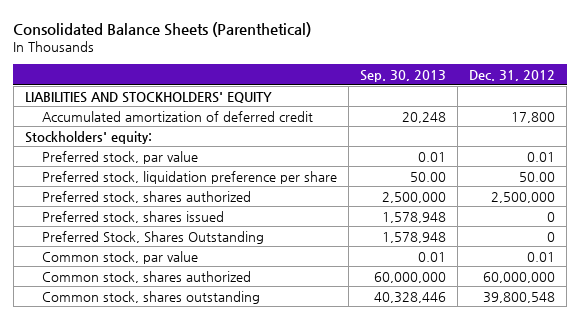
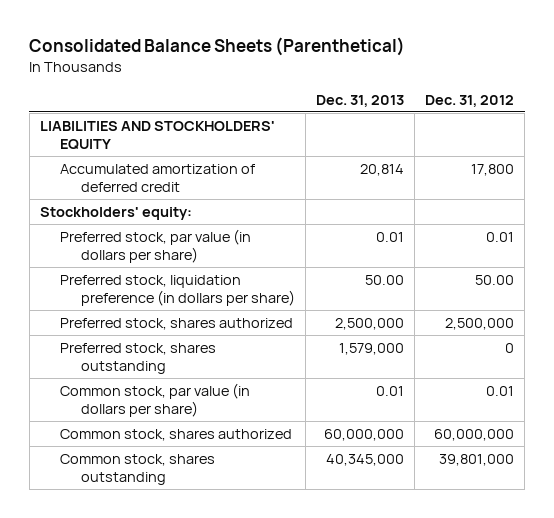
[360,70,447,83] Sep. 30, 2013 -> none
none -> [315,94,404,107] Dec. 31, 2013
[42,150,199,164] Preferred stock, par value -> [60,228,252,264] Preferred stock, par value (in dollars per share)
[42,170,338,184] Preferred stock, liquidation preference per share -> [60,274,295,307] Preferred stock, liquidation preference (in dollars per share)
[42,210,225,223] Preferred stock, shares issued -> none
[42,230,265,244] Preferred Stock, Shares Outstanding -> [60,342,217,375] Preferred stock, shares outstanding
[42,250,199,264] Common stock, par value -> [60,382,251,418] Common stock, par value (in dollars per share)
[483,291,556,303] 39,800,548 -> [439,453,515,466] 39,801,000

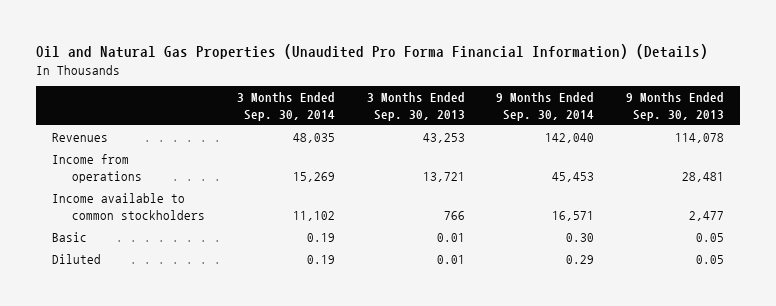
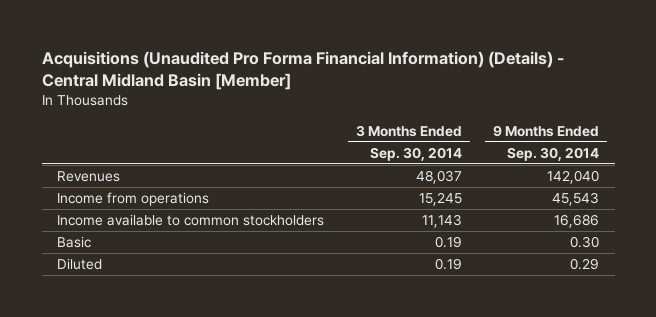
[36,44,709,60] Oil and Natural Gas Properties (Unaudited Pro Forma Financial Information) (Details) -> [41,50,564,90] Acquisitions (Unaudited Pro Forma Financial Information) (Details) - Central Midland Basin [Member]
[366,92,465,121] 3 Months Ended Sep. 30, 2013 -> none
[626,92,725,121] 9 Months Ended Sep. 30, 2013 -> none
[292,133,335,144] 48,035 -> [415,170,462,185] 48,037
[292,171,335,182] 15,269 -> [418,192,462,207] 15,245
[552,171,595,182] 45,453 -> [552,192,600,207] 45,543
[292,210,335,221] 11,102 -> [421,214,462,229] 11,143
[552,210,595,221] 16,571 -> [554,214,600,229] 16,686

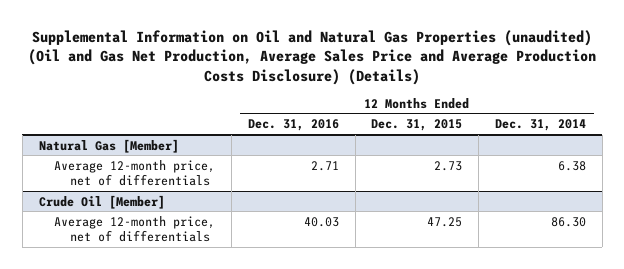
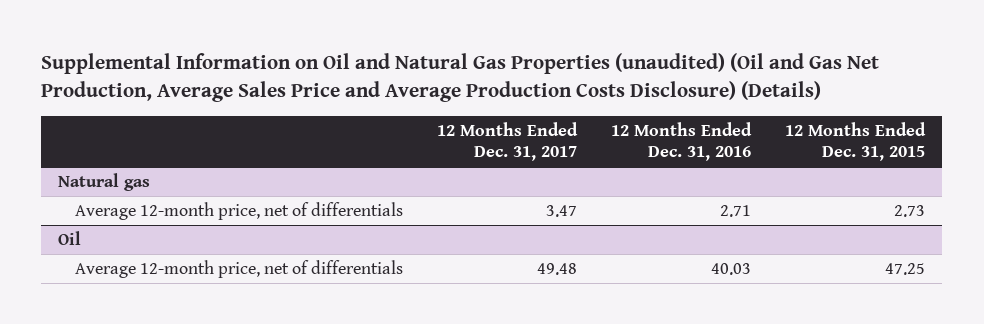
[494,119,586,132] Dec. 31, 2014 -> none
none -> [437,121,579,162] 12 Months Ended Dec. 31, 2017
[38,138,179,153] Natural Gas [Member] -> [58,173,151,192] Natural gas
[38,194,165,209] Crude Oil [Member] -> [58,231,82,246] Oil

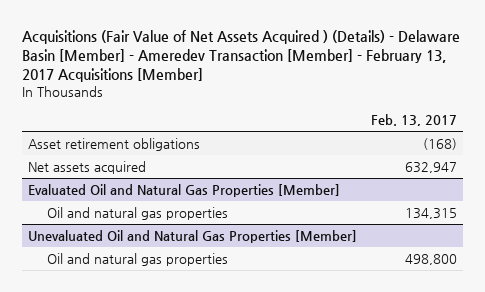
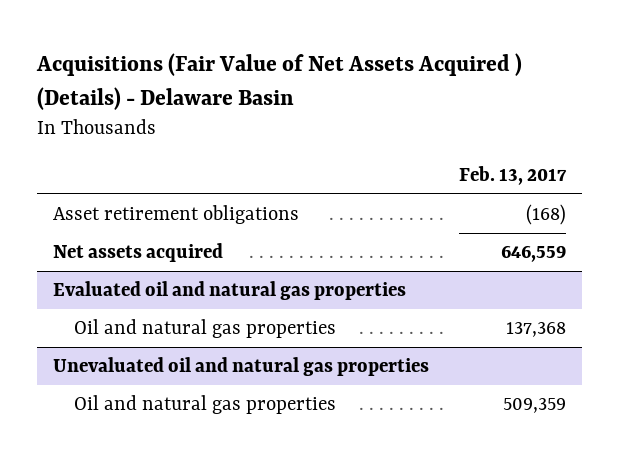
[21,29,460,83] Acquisitions (Fair Value of Net Assets Acquired ) (Details) - Delaware Basin [Member] - Ameredev Transaction [Member] - February 13, 2017 Acquisitions [Member] -> [36,53,523,111] Acquisitions (Fair Value of Net Assets Acquired ) (Details) - Delaware Basin
[404,161,457,173] 632,947 -> [501,245,567,263] 646,559
[28,183,341,197] Evaluated Oil and Natural Gas Properties [Member] -> [52,281,406,301] Evaluated oil and natural gas properties
[404,207,457,219] 134,315 -> [506,322,567,338] 137,368
[28,229,358,243] Unevaluated Oil and Natural Gas Properties [Member] -> [52,357,429,377] Unevaluated oil and natural gas properties
[404,253,457,265] 498,800 -> [503,398,567,414] 509,359

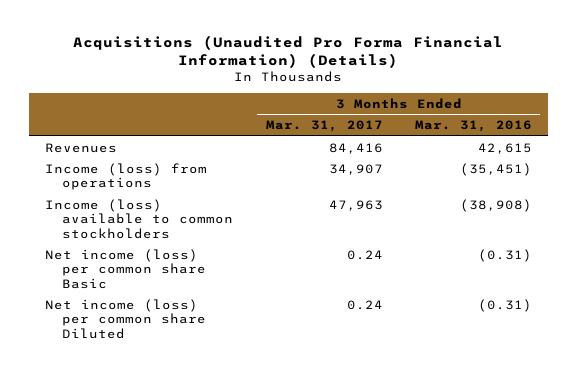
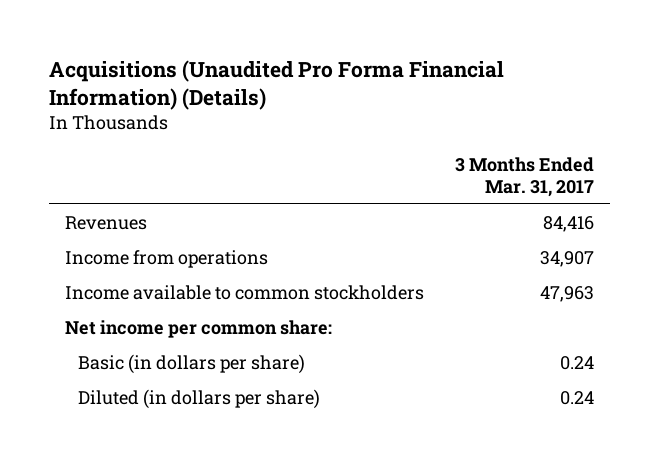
[415,120,533,133] Mar. 31, 2016 -> none
[44,162,207,191] Income (loss) from operations -> [64,249,268,268] Income from operations
[44,198,234,239] Income (loss) available to common stockholders -> [64,284,424,300] Income available to common stockholders
none -> [64,319,332,338] Net income per common share:
[44,248,207,289] Net income (loss) per common share Basic -> [78,353,306,374] Basic (in dollars per share)
[44,298,207,339] Net income (loss) per common share Diluted -> [78,388,321,409] Diluted (in dollars per share)

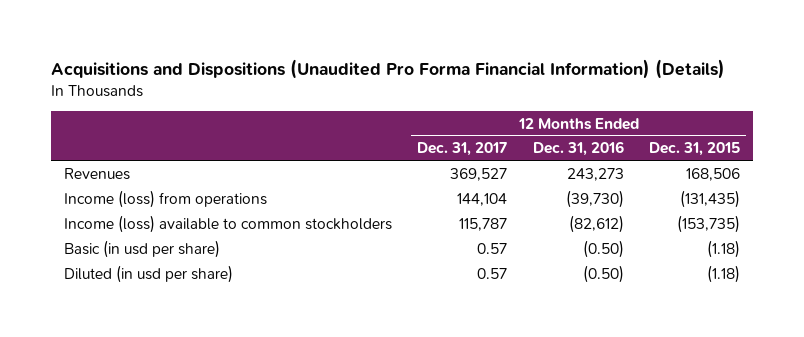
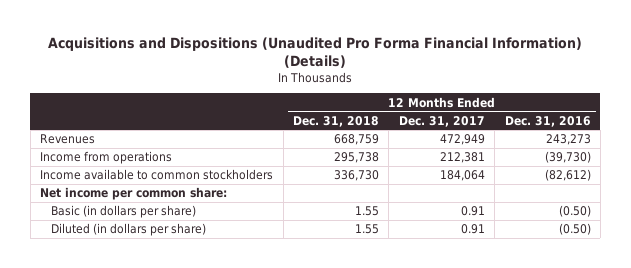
[648,142,740,157] Dec. 31, 2015 -> none
none -> [293,115,380,127] Dec. 31, 2018
[450,167,508,181] 369,527 -> [439,134,485,146] 472,949
[63,189,267,208] Income (loss) from operations -> [40,151,173,165] Income from operations
[457,192,508,206] 144,104 -> [439,152,485,164] 212,381
[63,214,392,233] Income (loss) available to common stockholders -> [40,169,274,181] Income available to common stockholders
[459,217,508,231] 115,787 -> [439,170,485,182] 184,064
none -> [40,187,228,201] Net income per common share:
[63,239,220,258] Basic (in usd per share) -> [50,205,196,219] Basic (in dollars per share)
[477,242,508,254] 0.57 -> [460,206,485,217] 0.91
[63,264,233,283] Diluted (in usd per share) -> [50,223,206,237] Diluted (in dollars per share)
[477,267,508,279] 0.57 -> [460,224,485,235] 0.91

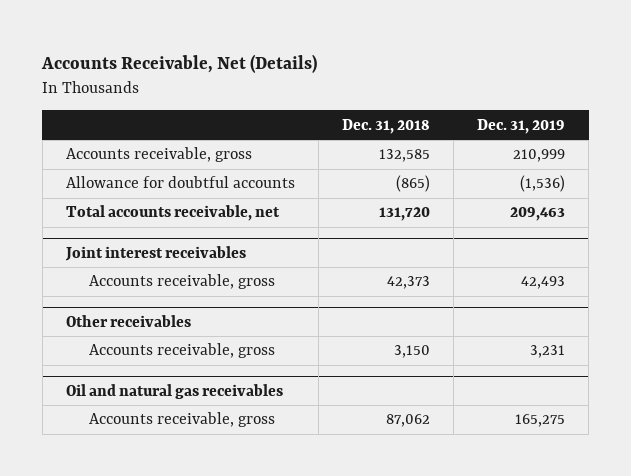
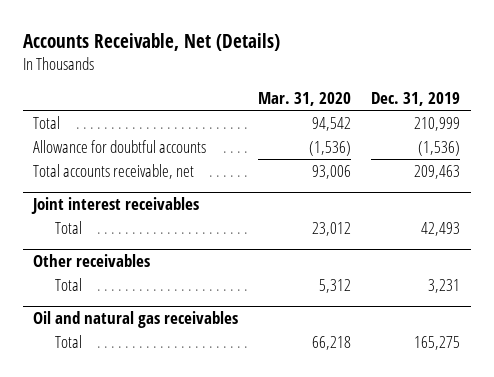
[342,118,431,134] Dec. 31, 2018 -> none
none -> [258,92,352,107] Mar. 31, 2020
[66,147,253,163] Accounts receivable, gross -> [33,115,61,129] Total
[88,274,275,290] Accounts receivable, gross -> [54,220,82,234] Total
[88,343,275,359] Accounts receivable, gross -> [54,277,82,291] Total
[88,412,275,428] Accounts receivable, gross -> [54,334,82,348] Total

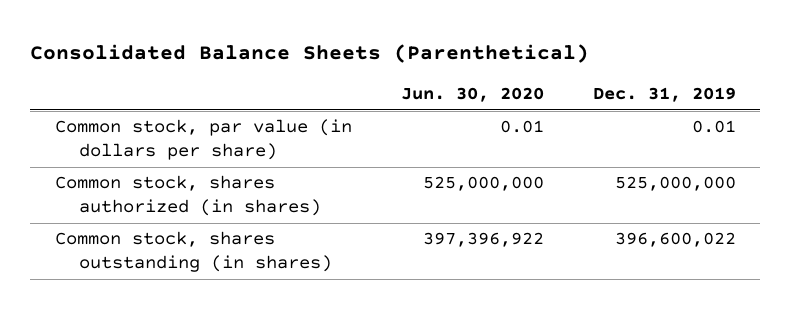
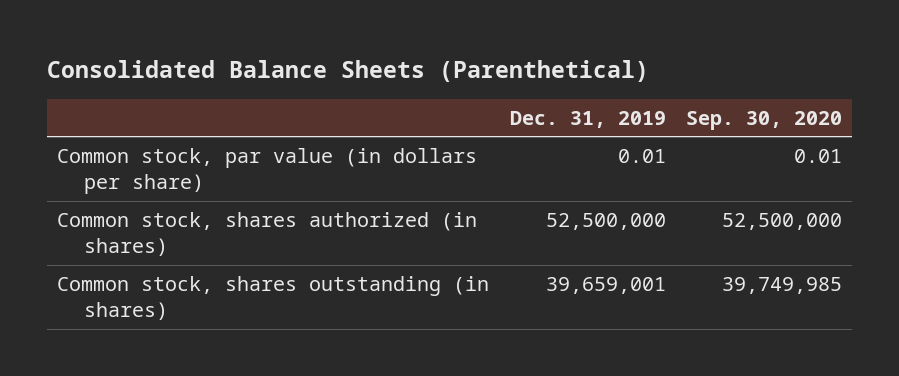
[400,87,544,103] Jun. 30, 2020 -> none
none -> [685,110,842,130] Sep. 30, 2020
[614,176,736,192] 525,000,000 -> [545,213,666,231] 52,500,000
[614,232,736,248] 396,600,022 -> [545,277,666,295] 39,659,001

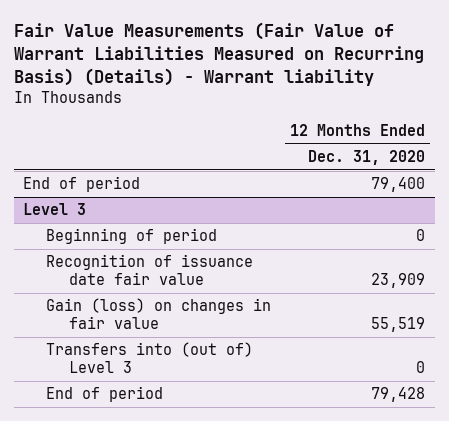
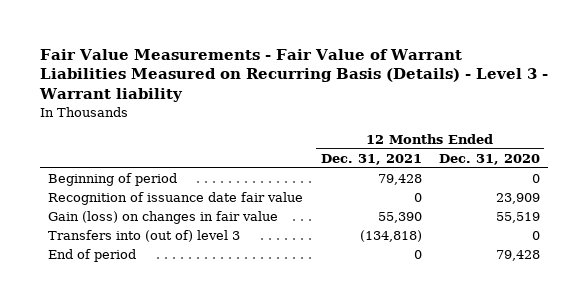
[13,21,424,87] Fair Value Measurements (Fair Value of Warrant Liabilities Measured on Recurring Basis) (Details) - Warrant liability -> [38,48,548,103] Fair Value Measurements - Fair Value of Warrant Liabilities Measured on Recurring Basis (Details) - Level 3 - Warrant liability
none -> [320,153,422,165] Dec. 31, 2021
[23,176,141,193] End of period -> none
[23,203,87,216] Level 3 -> none
[46,342,254,374] Transfers into (out of) Level 3 -> [48,230,241,243] Transfers into (out of) level 3

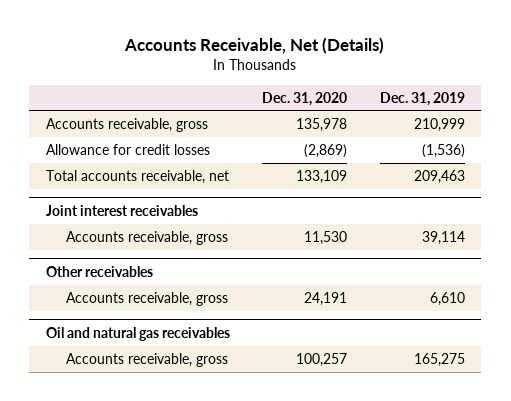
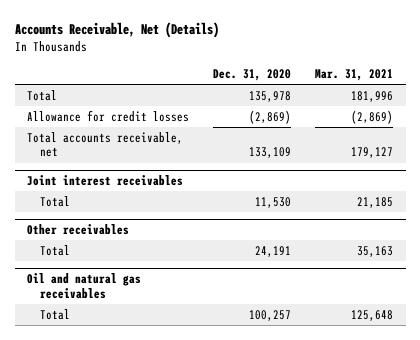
[379,91,465,106] Dec. 31, 2019 -> none
none -> [315,68,394,81] Mar. 31, 2021
[45,118,208,133] Accounts receivable, gross -> [26,89,57,101] Total
[66,231,229,246] Accounts receivable, gross -> [40,195,71,207] Total
[66,292,229,307] Accounts receivable, gross -> [40,244,71,256] Total
[66,353,229,368] Accounts receivable, gross -> [40,308,71,320] Total

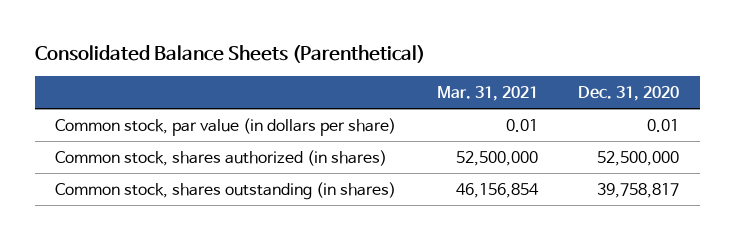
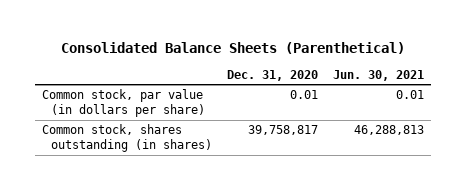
[436,85,538,101] Mar. 31, 2021 -> none
none -> [332,69,424,81] Jun. 30, 2021
[54,149,387,166] Common stock, shares authorized (in shares) -> none

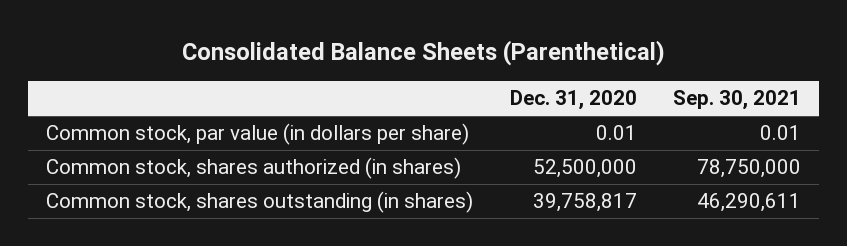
[332,69,424,81] Jun. 30, 2021 -> none
none -> [672,90,801,111] Sep. 30, 2021
none -> [46,157,462,180] Common stock, shares authorized (in shares)

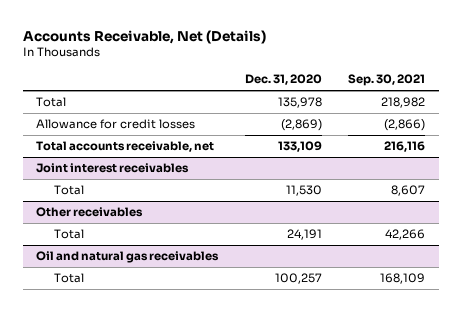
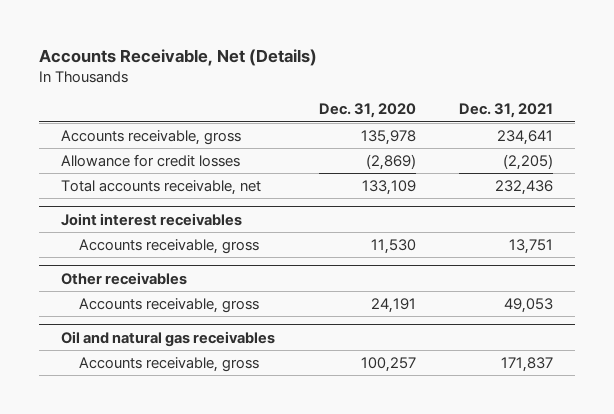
[348,74,426,87] Sep. 30, 2021 -> none
none -> [459,103,554,119] Dec. 31, 2021
[35,97,66,108] Total -> [60,129,241,145] Accounts receivable, gross
[53,185,84,196] Total -> [78,238,259,254] Accounts receivable, gross
[53,229,84,240] Total -> [78,297,259,313] Accounts receivable, gross
[53,273,84,284] Total -> [78,356,259,372] Accounts receivable, gross

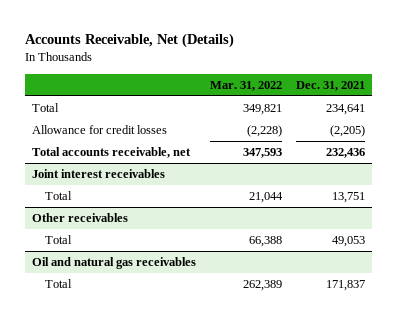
[318,103,416,119] Dec. 31, 2020 -> none
none -> [209,80,282,91] Mar. 31, 2022
[60,129,241,145] Accounts receivable, gross -> [31,103,59,113] Total
[78,238,259,254] Accounts receivable, gross -> [45,191,73,201] Total
[78,297,259,313] Accounts receivable, gross -> [45,235,73,245] Total
[78,356,259,372] Accounts receivable, gross -> [45,279,73,289] Total

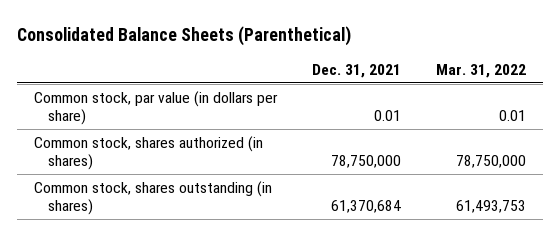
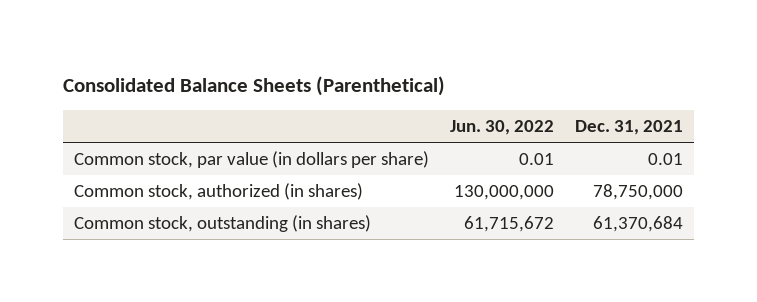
[435,64,526,79] Mar. 31, 2022 -> none
none -> [450,120,555,136] Jun. 30, 2022
[34,135,264,171] Common stock, shares authorized (in shares) -> [73,183,363,201] Common stock, authorized (in shares)
[34,180,273,216] Common stock, shares outstanding (in shares) -> [73,215,371,233] Common stock, outstanding (in shares)

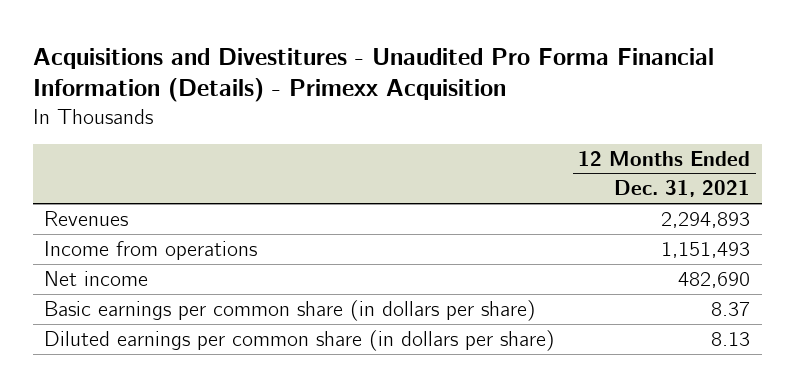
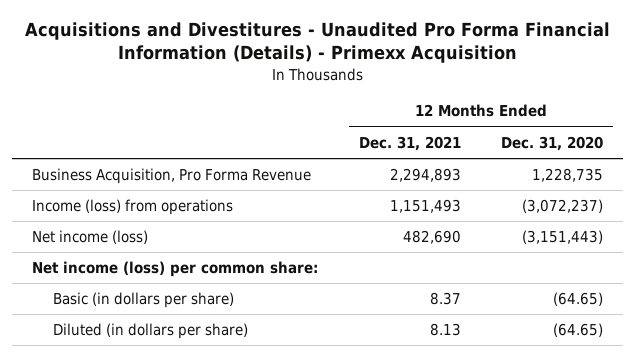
none -> [500,135,603,151] Dec. 31, 2020
[44,210,129,226] Revenues -> [32,168,312,185] Business Acquisition, Pro Forma Revenue
[44,240,258,260] Income from operations -> [32,199,234,216] Income (loss) from operations
[44,270,149,286] Net income -> [32,230,149,245] Net income (loss)
none -> [32,261,319,278] Net income (loss) per common share:
[44,299,537,321] Basic earnings per common share (in dollars per share) -> [52,292,234,309] Basic (in dollars per share)
[44,329,556,351] Diluted earnings per common share (in dollars per share) -> [52,323,248,340] Diluted (in dollars per share)

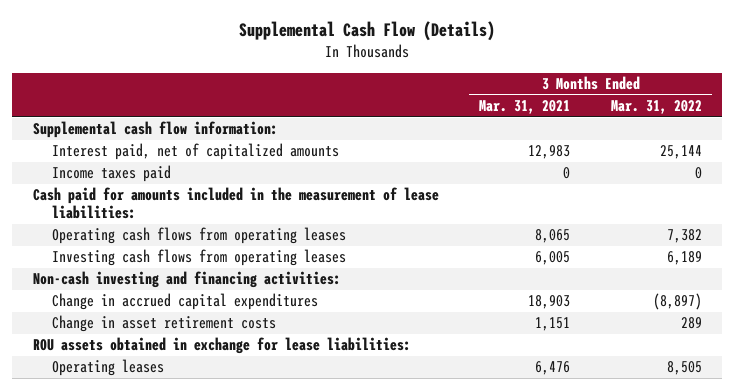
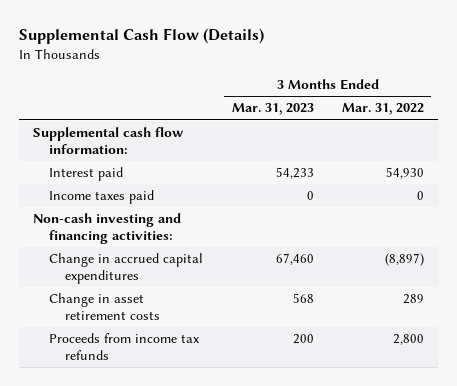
[479,99,571,114] Mar. 31, 2021 -> none
none -> [231,103,314,116] Mar. 31, 2023
[52,143,340,161] Interest paid, net of capitalized amounts -> [49,167,124,182] Interest paid
[659,145,702,160] 25,144 -> [386,167,425,180] 54,930
[32,187,439,220] Cash paid for amounts included in the measurement of lease liabilities: -> none
[52,227,347,245] Operating cash flows from operating leases -> none
[52,249,347,267] Investing cash flows from operating leases -> none
[32,337,411,355] ROU assets obtained in exchange for lease liabilities: -> none
[52,359,165,377] Operating leases -> none
none -> [49,333,201,360] Proceeds from income tax refunds

